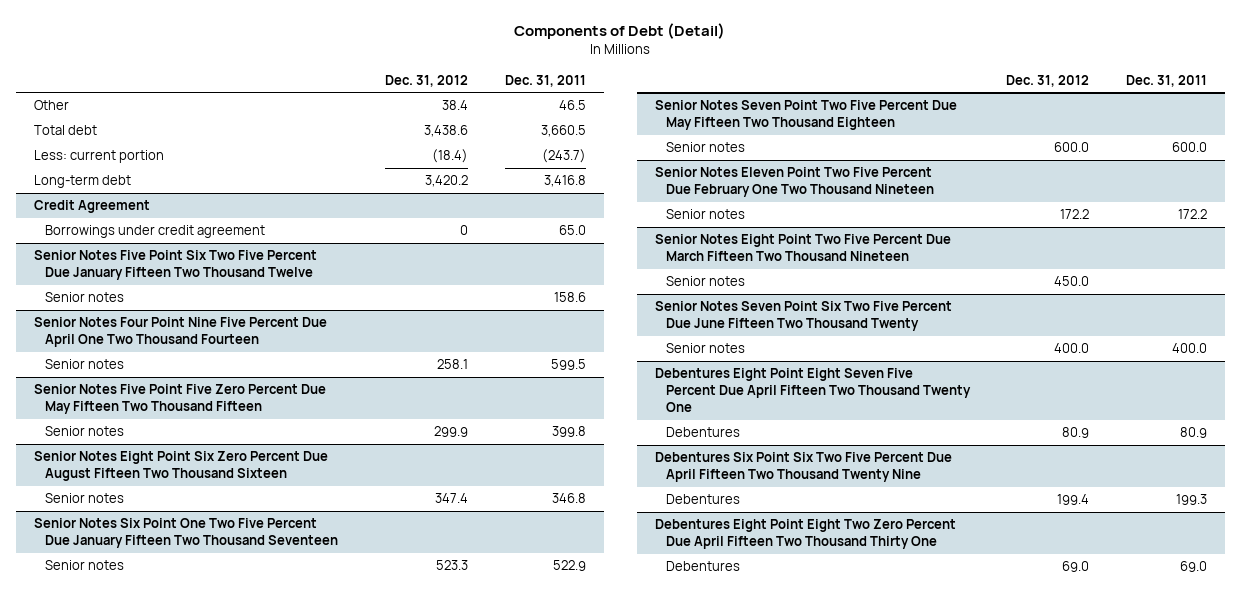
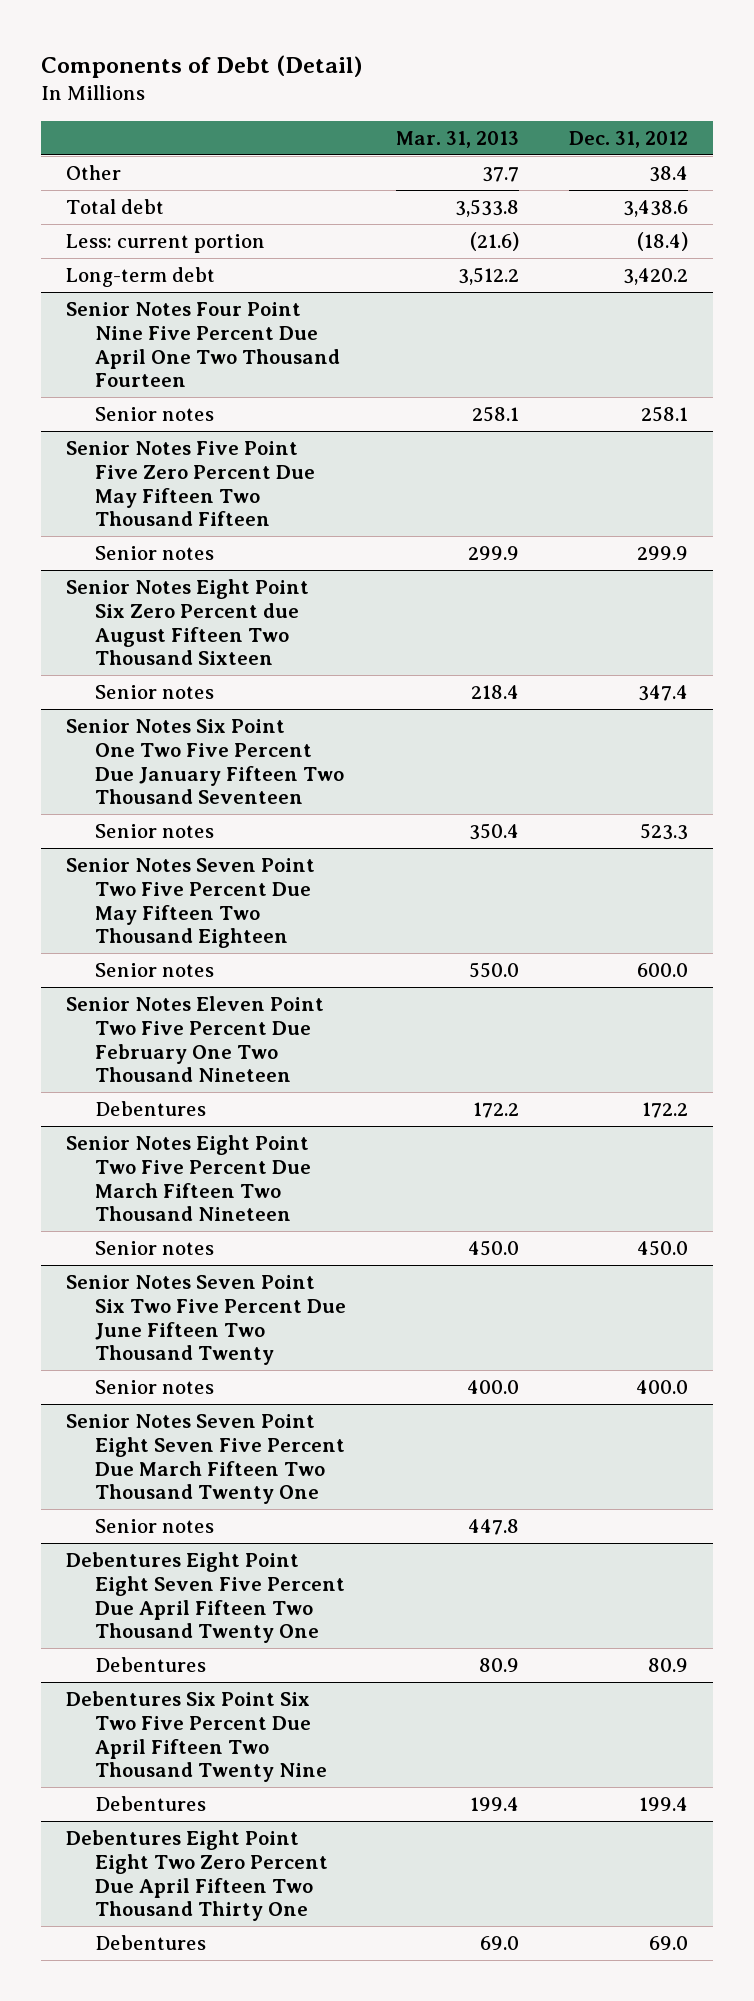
[504,74,586,87] Dec. 31, 2011 -> none
none -> [396,130,520,148] Mar. 31, 2013
[34,200,151,214] Credit Agreement -> none
[44,225,265,239] Borrowings under credit agreement -> none
[34,250,318,281] Senior Notes Five Point Six Two Five Percent Due January Fifteen Two Thousand Twelve -> none
[44,292,124,303] Senior notes -> none
[34,451,329,482] Senior Notes Eight Point Six Zero Percent Due August Fifteen Two Thousand Sixteen -> [66,579,310,666] Senior Notes Eight Point Six Zero Percent due August Fifteen Two Thousand Sixteen
[665,209,745,220] Senior notes -> [95,1101,207,1117] Debentures
none -> [66,1414,346,1505] Senior Notes Seven Point Eight Seven Five Percent Due March Fifteen Two Thousand Twenty One
none -> [95,1519,215,1534] Senior notes

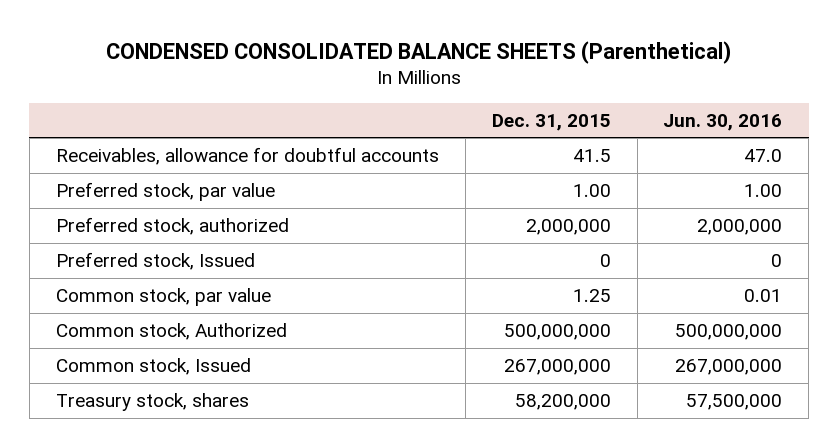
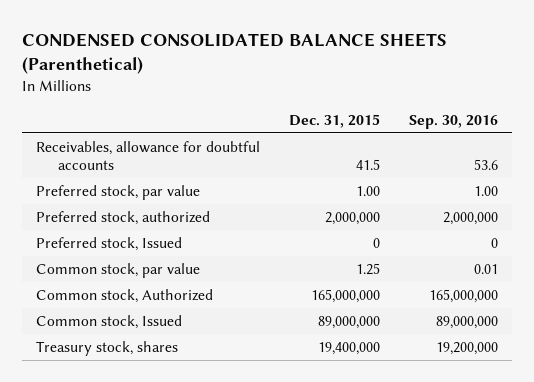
[663,113,783,131] Jun. 30, 2016 -> none
none -> [408,114,498,129] Sep. 30, 2016
[503,323,611,340] 500,000,000 -> [310,288,380,303] 165,000,000
[503,358,611,375] 267,000,000 -> [317,315,380,329] 89,000,000
[514,393,611,410] 58,200,000 -> [317,341,380,355] 19,400,000

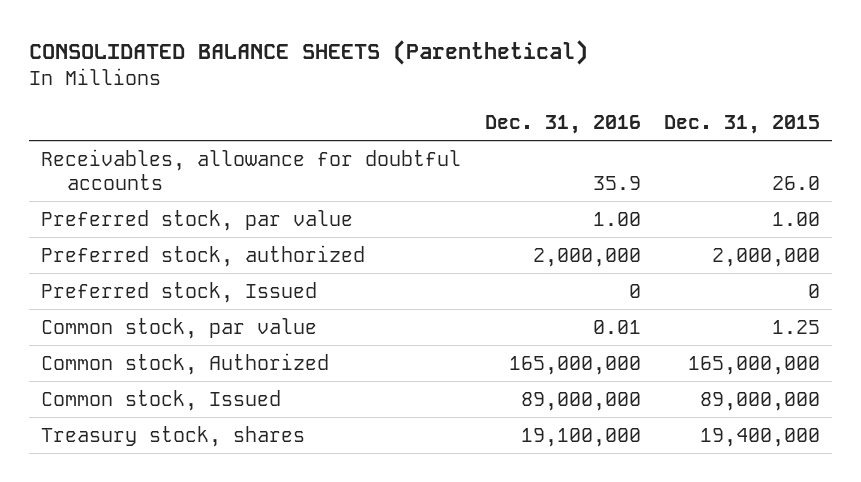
[21,32,447,75] CONDENSED CONSOLIDATED BALANCE SHEETS (Parenthetical) -> [29,40,589,66] CONSOLIDATED BALANCE SHEETS (Parenthetical)
[408,114,498,129] Sep. 30, 2016 -> none
none -> [484,115,641,135] Dec. 31, 2016
[355,158,380,170] 41.5 -> [772,175,821,190] 26.0

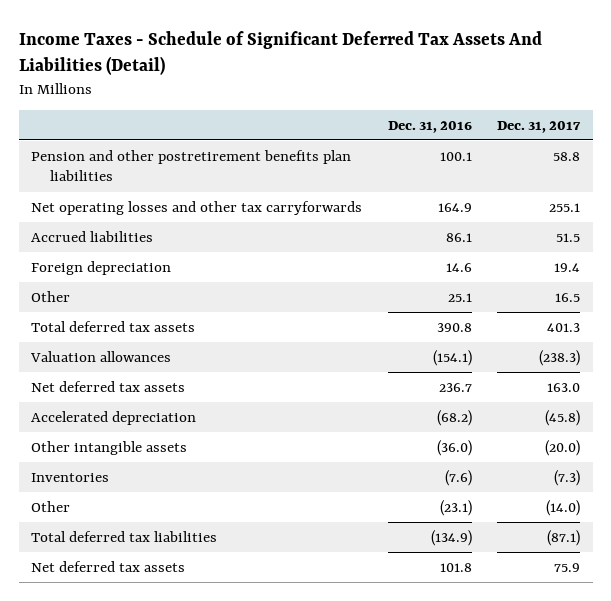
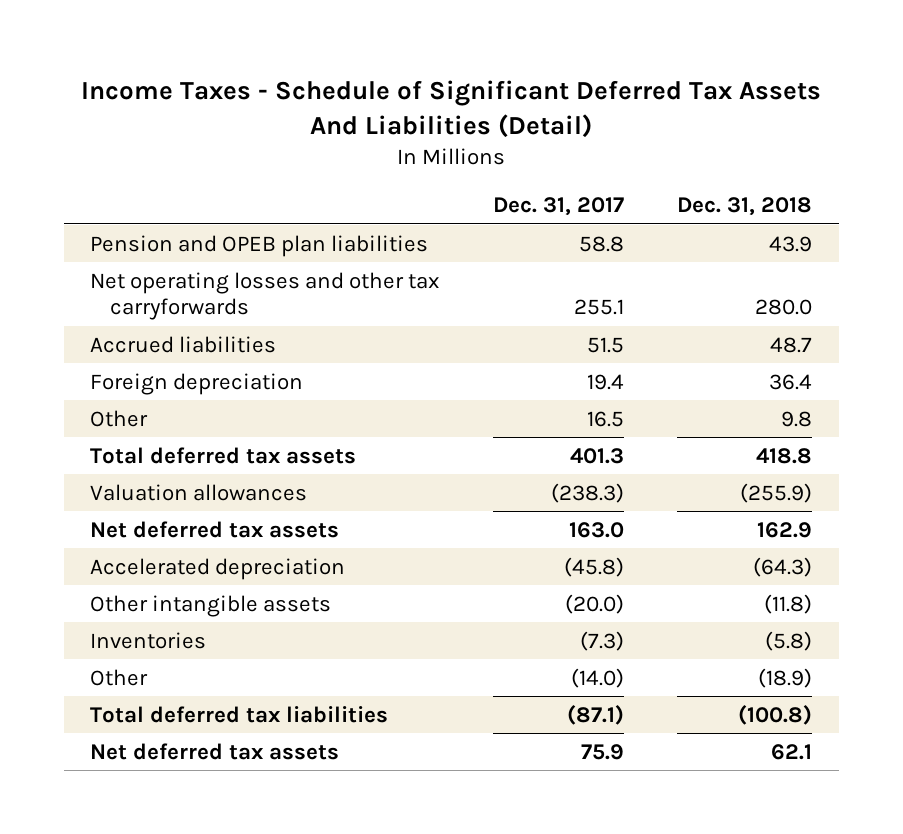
[387,120,472,133] Dec. 31, 2016 -> none
none -> [677,197,813,217] Dec. 31, 2018
[31,149,352,182] Pension and other postretirement benefits plan liabilities -> [90,234,429,257] Pension and OPEB plan liabilities

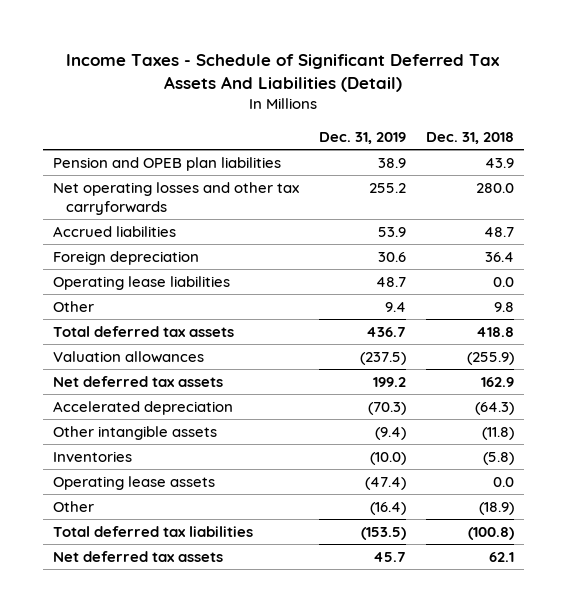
[493,197,625,217] Dec. 31, 2017 -> none
none -> [318,131,406,144] Dec. 31, 2019
none -> [53,275,231,290] Operating lease liabilities
none -> [53,475,216,490] Operating lease assets

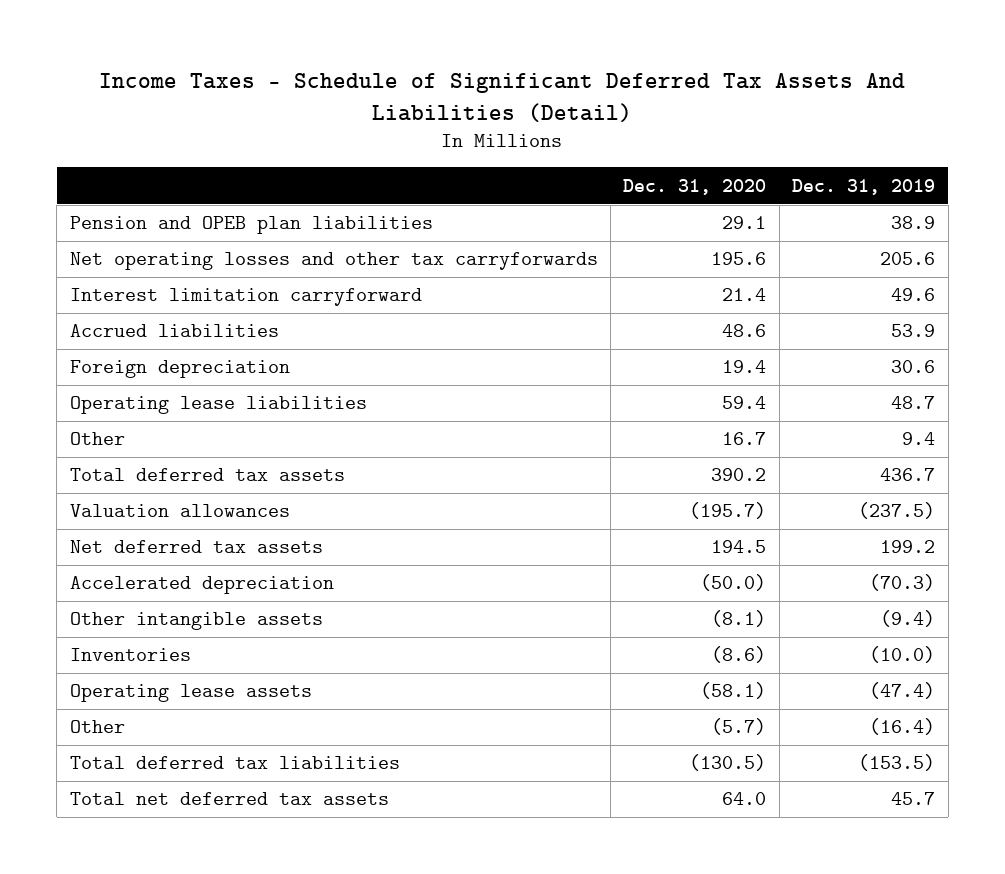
[425,131,514,144] Dec. 31, 2018 -> none
none -> [623,178,767,195] Dec. 31, 2020
[368,182,406,193] 255.2 -> [880,252,936,266] 205.6
none -> [69,288,422,307] Interest limitation carryforward
[53,550,224,562] Net deferred tax assets -> [69,792,389,806] Total net deferred tax assets

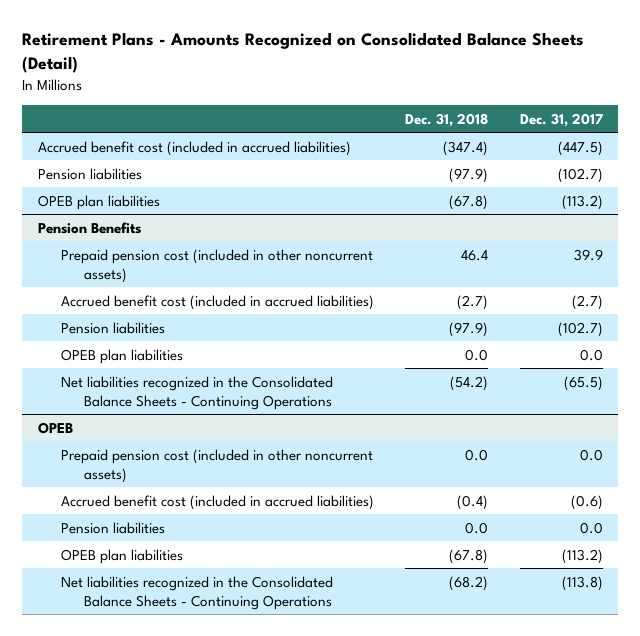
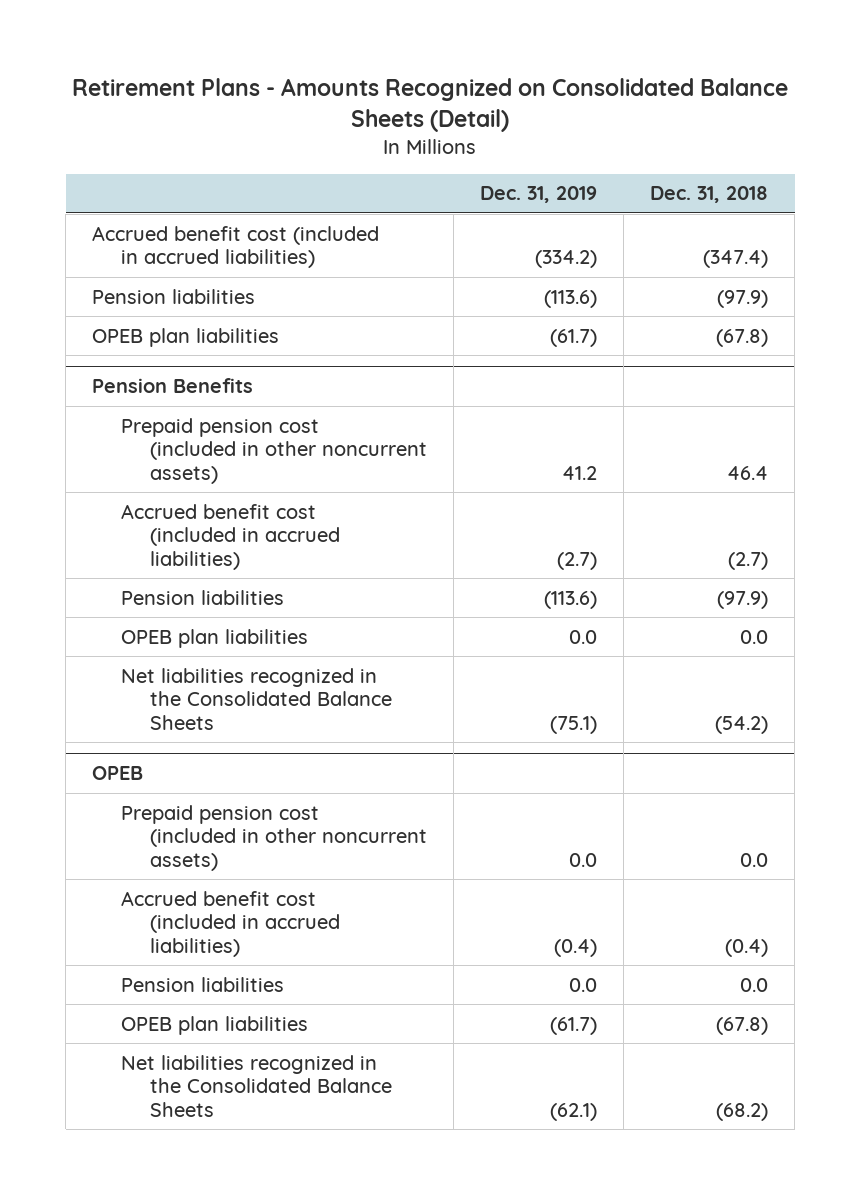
[519,112,603,127] Dec. 31, 2017 -> none
none -> [480,186,598,204] Dec. 31, 2019
[60,375,333,410] Net liabilities recognized in the Consolidated Balance Sheets - Continuing Operations -> [121,667,392,730] Net liabilities recognized in the Consolidated Balance Sheets
[60,575,333,610] Net liabilities recognized in the Consolidated Balance Sheets - Continuing Operations -> [121,1054,392,1117] Net liabilities recognized in the Consolidated Balance Sheets

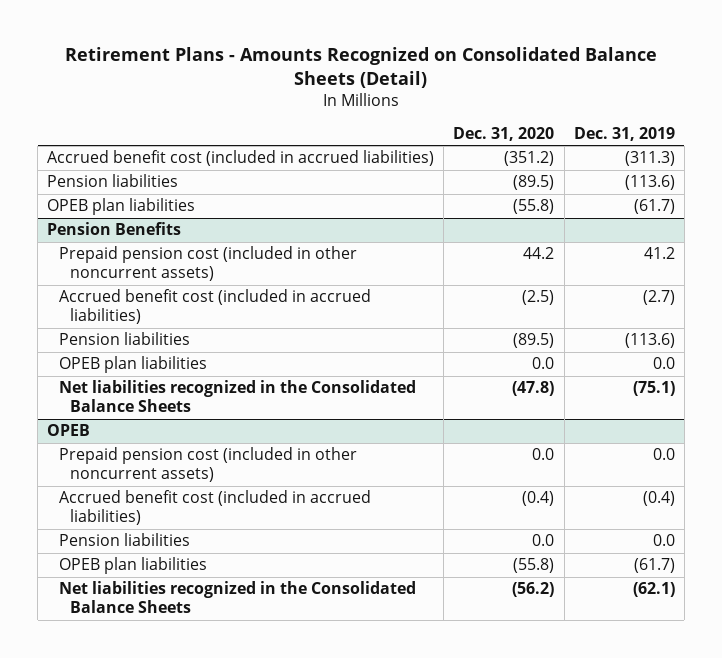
[650,186,769,204] Dec. 31, 2018 -> none
none -> [453,126,555,141] Dec. 31, 2020
[535,250,598,269] (334.2) -> [624,151,675,167] (311.3)

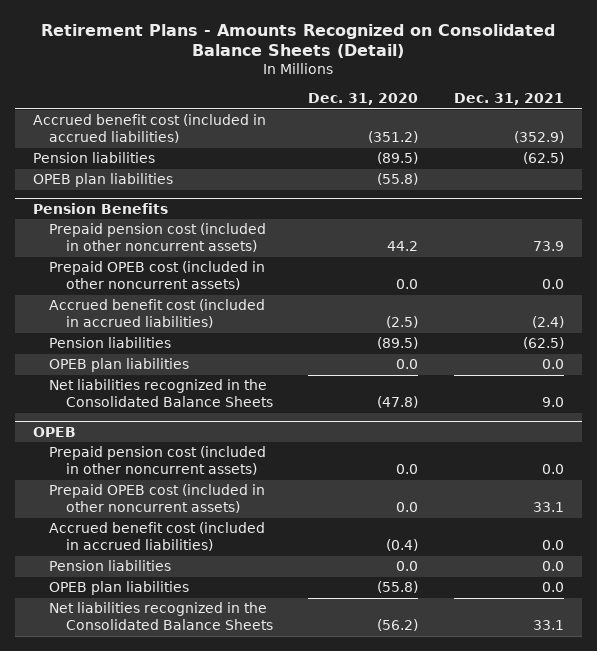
[573,126,675,141] Dec. 31, 2019 -> none
none -> [453,93,564,106] Dec. 31, 2021
none -> [49,261,266,291] Prepaid OPEB cost (included in other noncurrent assets)
none -> [49,484,266,514] Prepaid OPEB cost (included in other noncurrent assets)

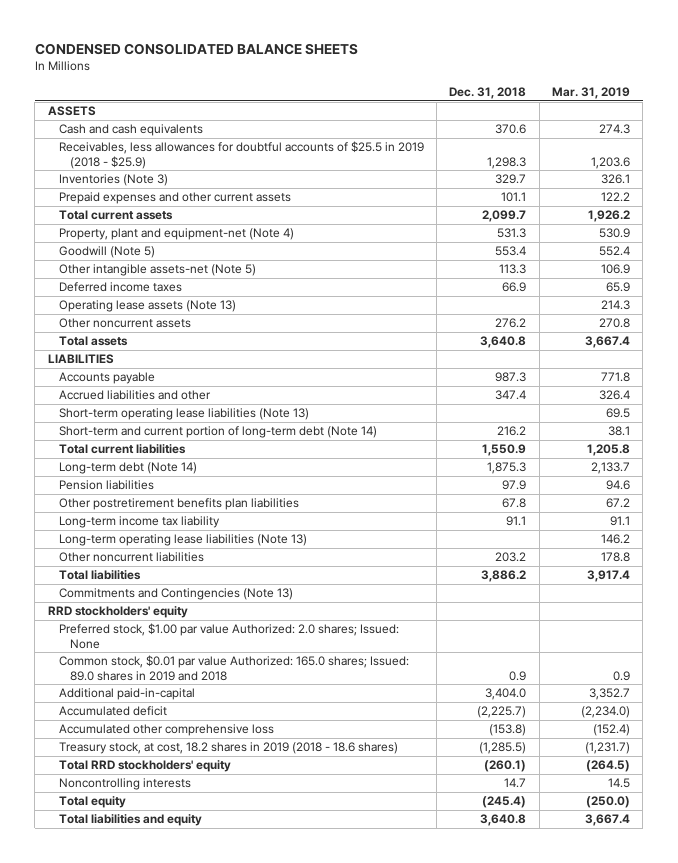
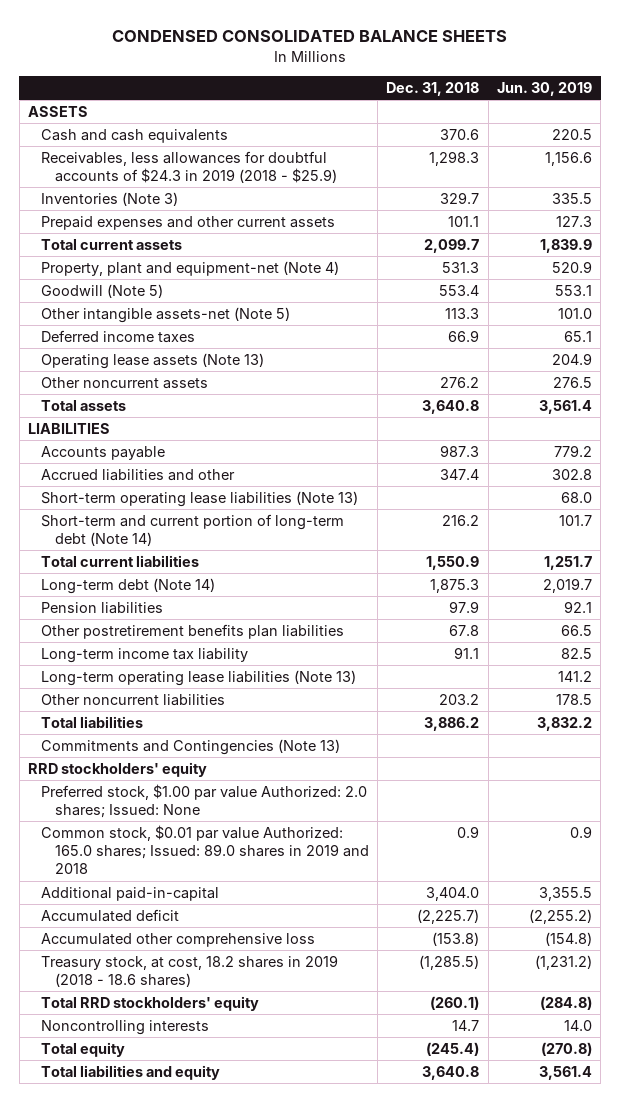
[551,87,630,100] Mar. 31, 2019 -> none
none -> [496,82,592,97] Jun. 30, 2019
[58,141,424,169] Receivables, less allowances for doubtful accounts of $25.5 in 2019 (2018 - $25.9) -> [41,150,337,184] Receivables, less allowances for doubtful accounts of $24.3 in 2019 (2018 - $25.9)

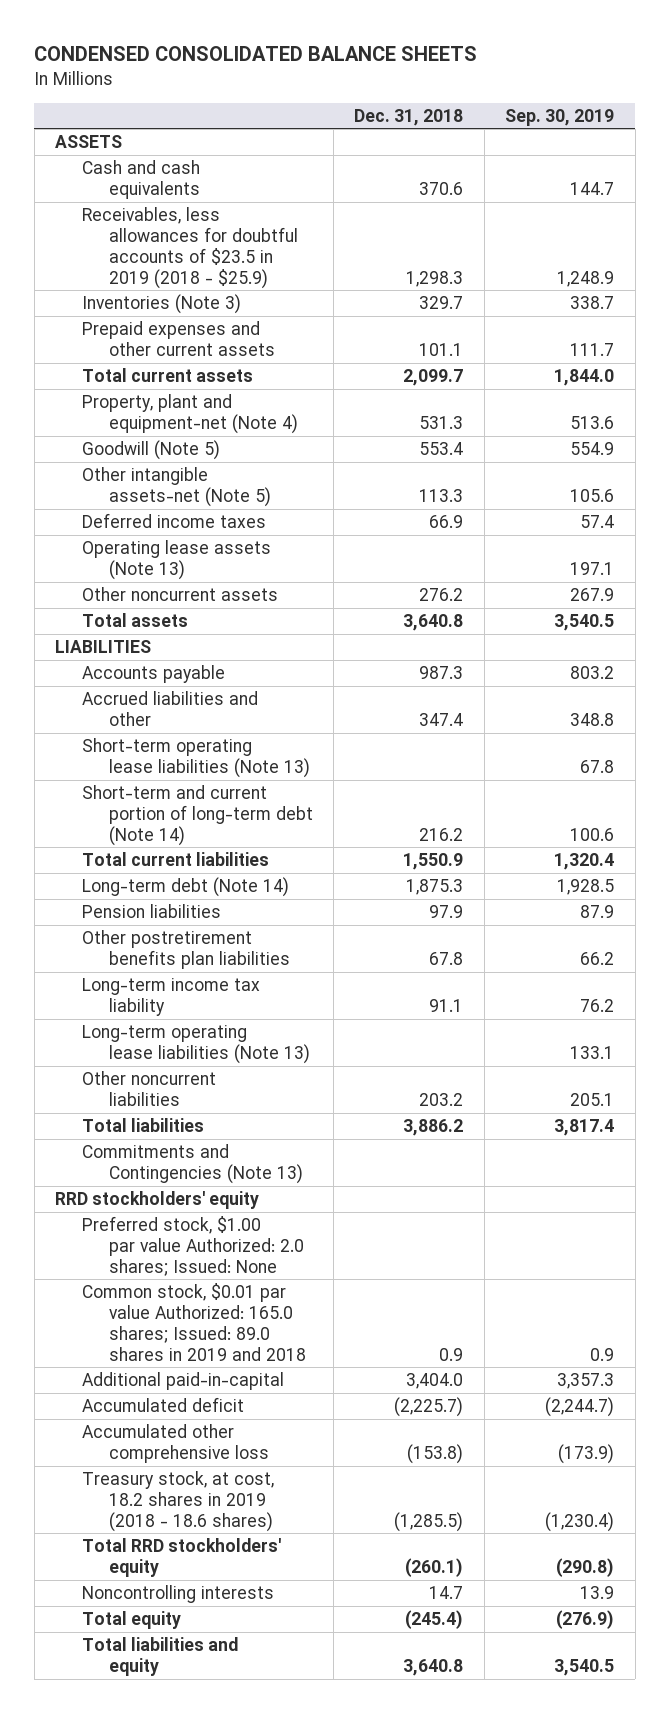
[496,82,592,97] Jun. 30, 2019 -> none
none -> [505,108,615,126] Sep. 30, 2019
[41,150,337,184] Receivables, less allowances for doubtful accounts of $24.3 in 2019 (2018 - $25.9) -> [81,207,298,289] Receivables, less allowances for doubtful accounts of $23.5 in 2019 (2018 - $25.9)

